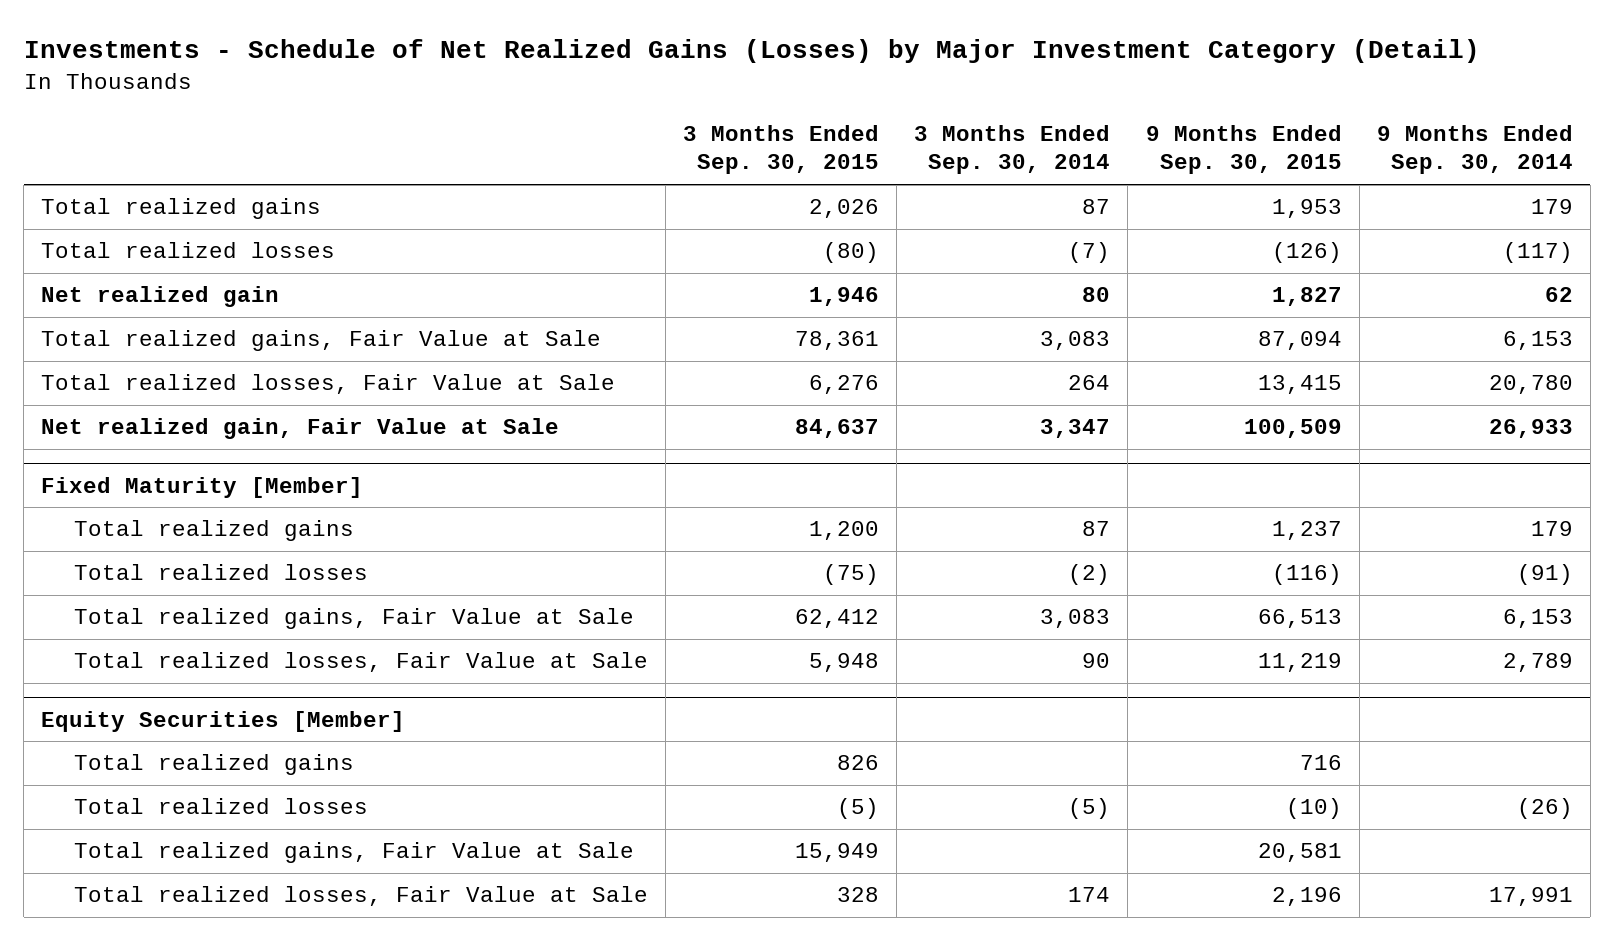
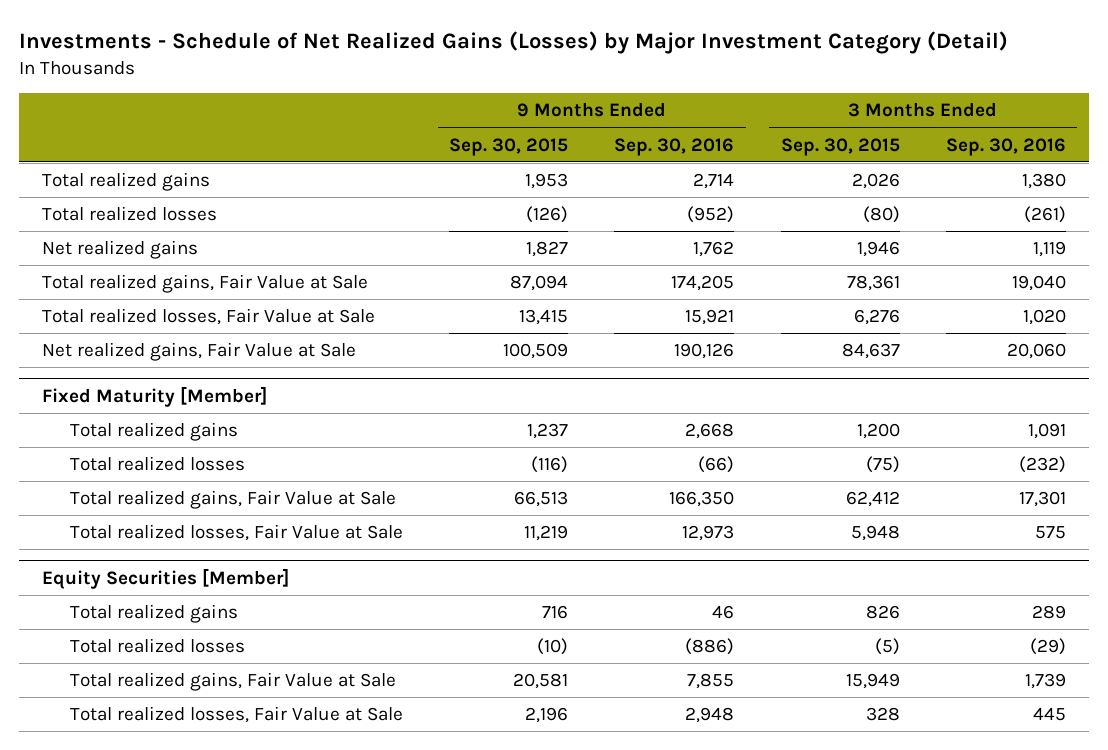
[914,124,1111,175] 3 Months Ended Sep. 30, 2014 -> none
[1376,124,1573,175] 9 Months Ended Sep. 30, 2014 -> none
none -> [614,137,735,156] Sep. 30, 2016
none -> [945,137,1066,156] Sep. 30, 2016
[41,286,280,308] Net realized gain -> [41,240,198,260] Net realized gains
[41,418,560,440] Net realized gain, Fair Value at Sale -> [41,342,356,362] Net realized gains, Fair Value at Sale

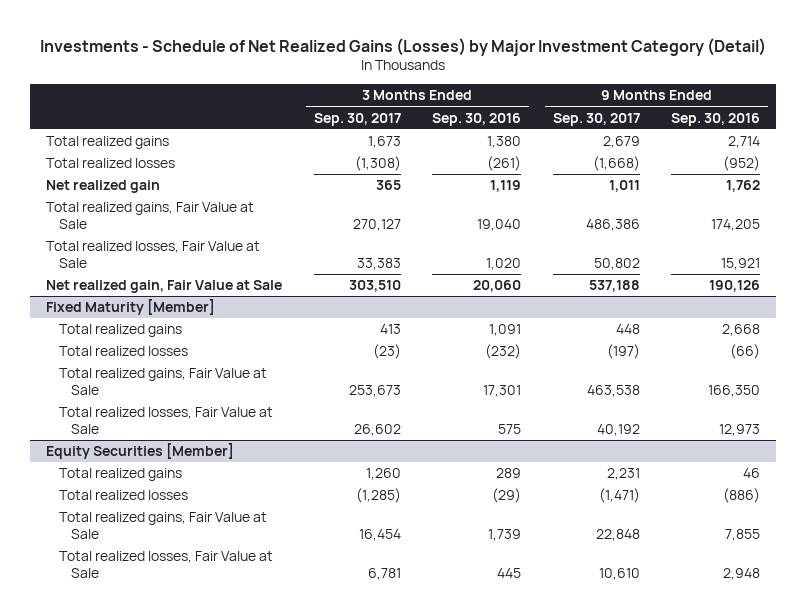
[449,137,569,156] Sep. 30, 2015 -> none
[780,137,900,156] Sep. 30, 2015 -> none
none -> [313,112,401,126] Sep. 30, 2017
none -> [552,112,640,126] Sep. 30, 2017
[41,240,198,260] Net realized gains -> [46,180,161,194] Net realized gain
[41,342,356,362] Net realized gains, Fair Value at Sale -> [46,280,283,294] Net realized gain, Fair Value at Sale

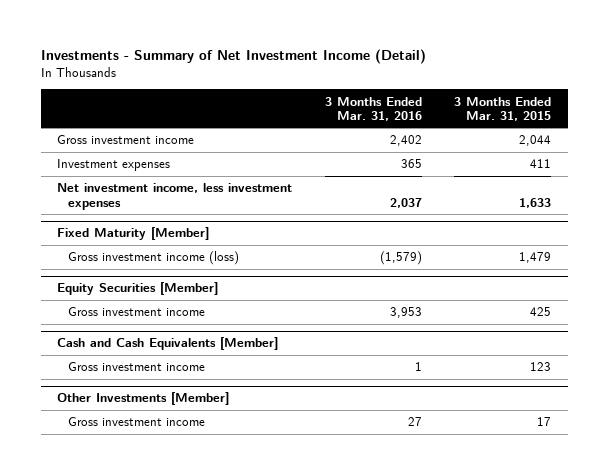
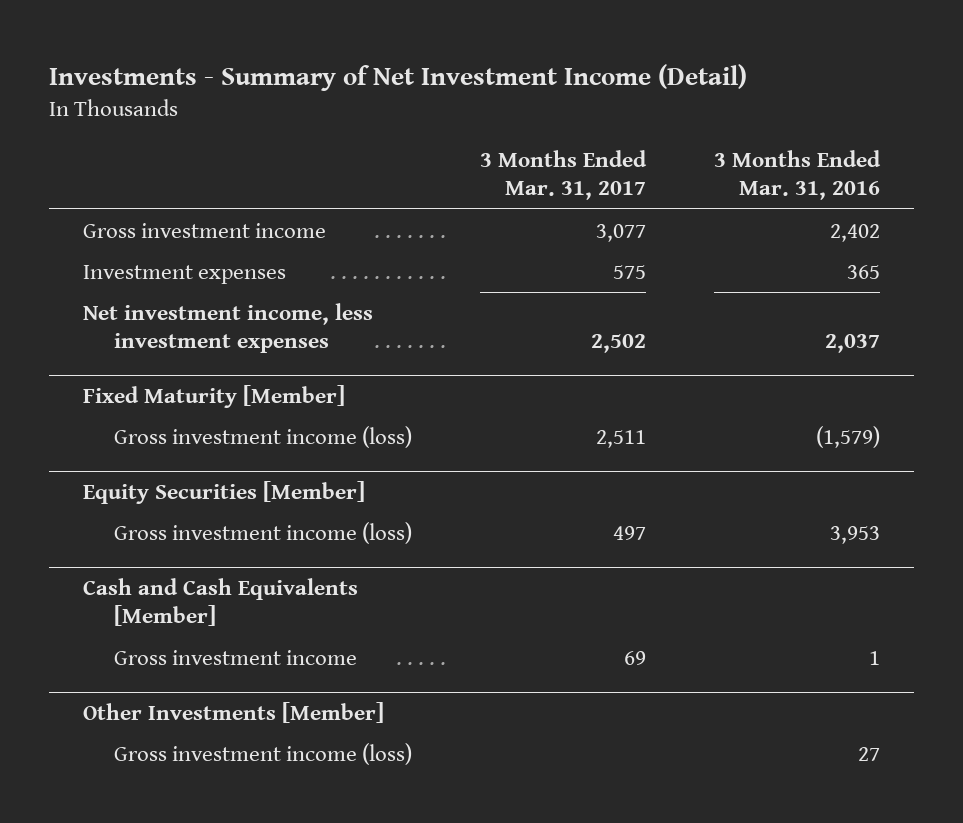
[454,96,552,122] 3 Months Ended Mar. 31, 2015 -> none
none -> [479,149,647,201] 3 Months Ended Mar. 31, 2017
[68,307,206,317] Gross investment income -> [114,521,413,544] Gross investment income (loss)
[68,417,206,427] Gross investment income -> [114,742,413,765] Gross investment income (loss)

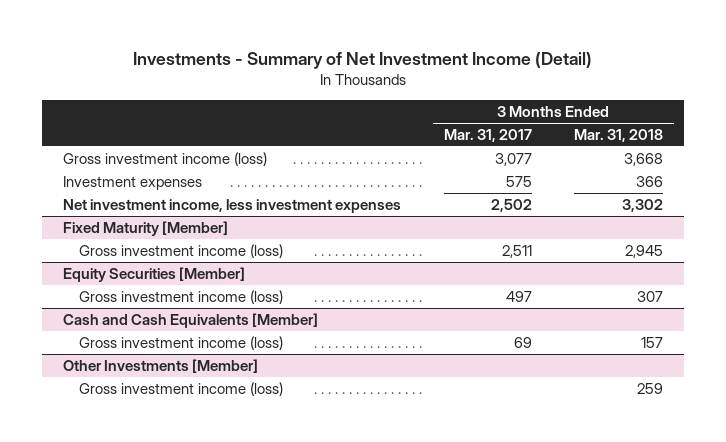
[713,149,881,201] 3 Months Ended Mar. 31, 2016 -> none
none -> [574,128,664,142] Mar. 31, 2018
[82,222,326,238] Gross investment income -> [63,151,268,166] Gross investment income (loss)
[114,649,358,665] Gross investment income -> [79,335,284,350] Gross investment income (loss)

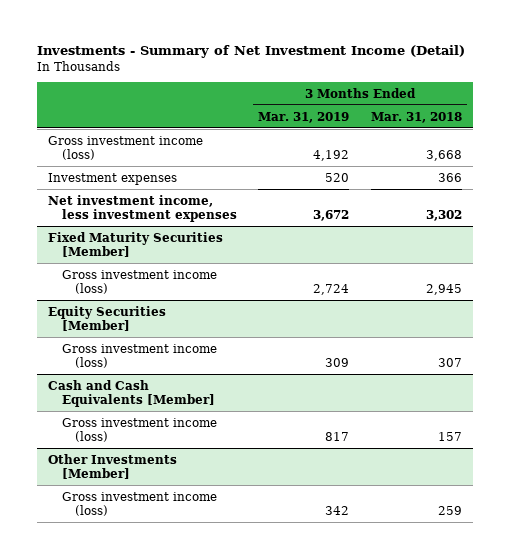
[443,128,532,142] Mar. 31, 2017 -> none
none -> [258,111,350,123] Mar. 31, 2019
[63,220,229,236] Fixed Maturity [Member] -> [48,231,224,257] Fixed Maturity Securities [Member]

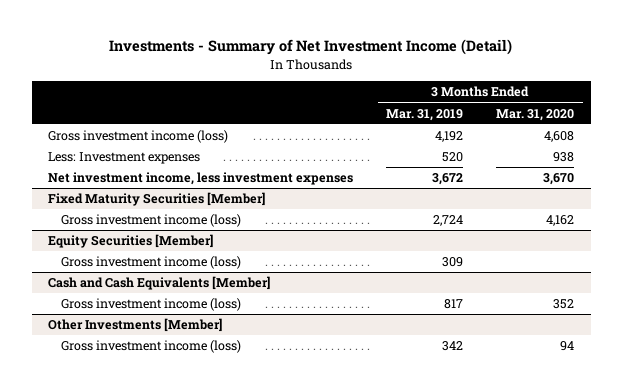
[370,111,462,123] Mar. 31, 2018 -> none
none -> [496,108,575,121] Mar. 31, 2020
[48,172,178,185] Investment expenses -> [48,152,201,165] Less: Investment expenses

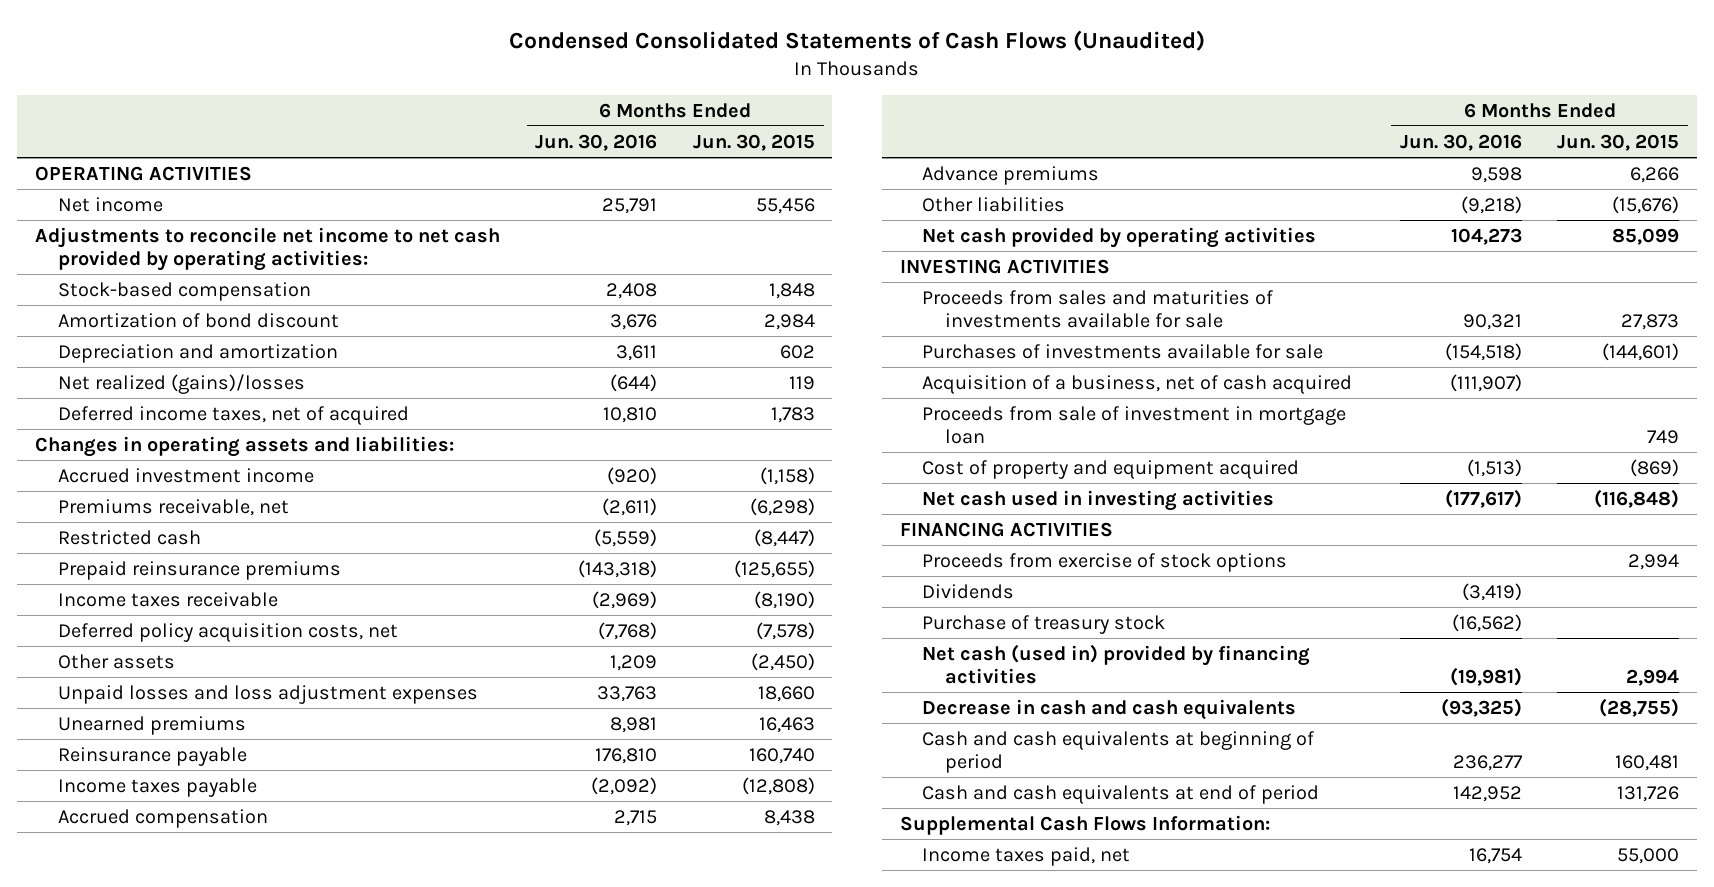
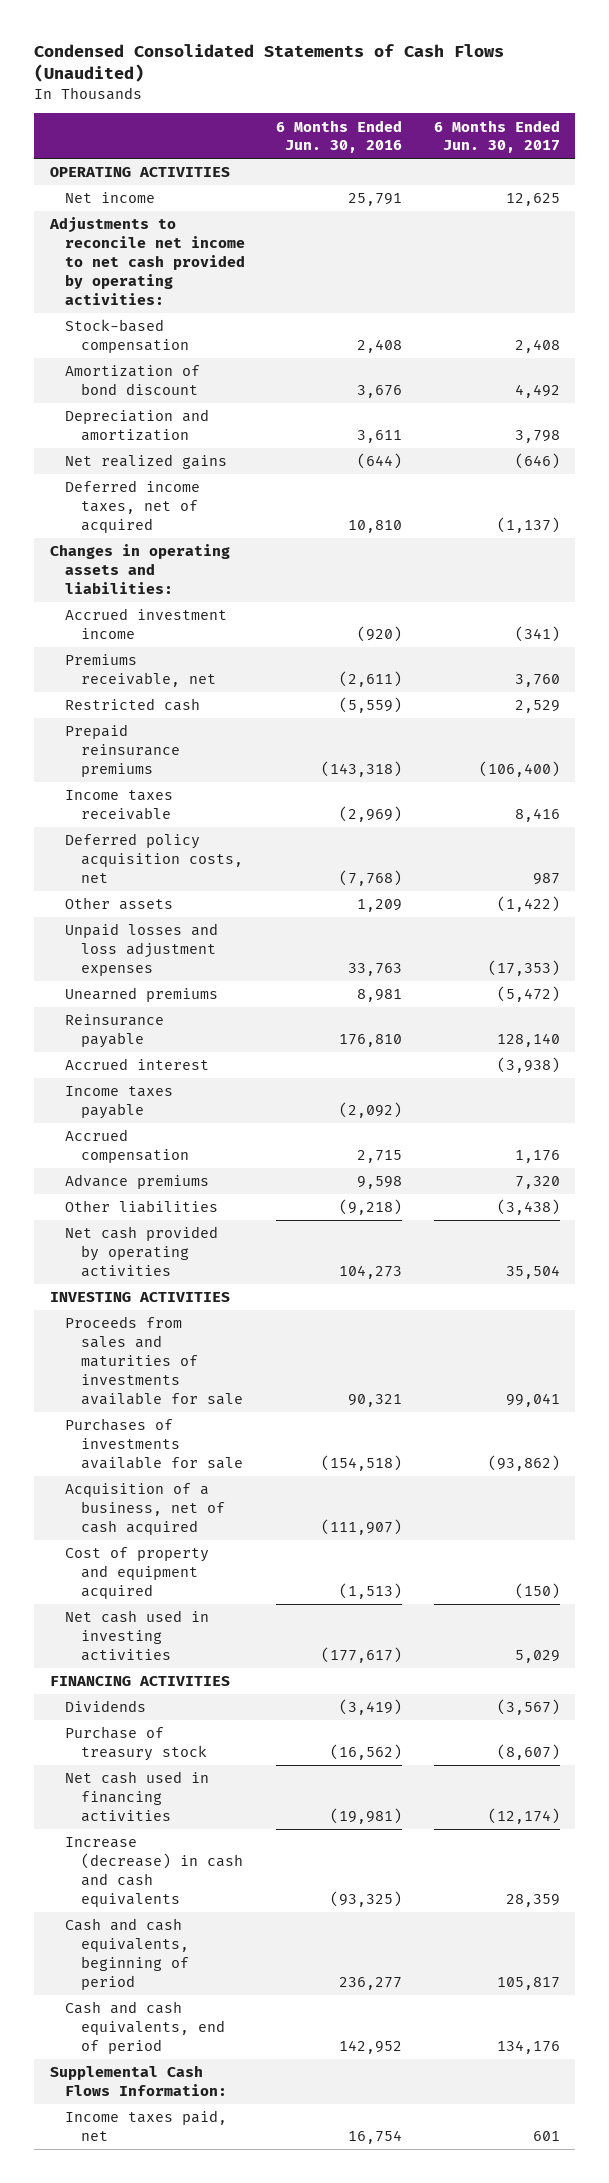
[692,133,815,151] Jun. 30, 2015 -> none
none -> [433,119,560,154] 6 Months Ended Jun. 30, 2017
[57,373,305,394] Net realized (gains)/losses -> [65,454,228,470] Net realized gains
none -> [65,1058,210,1071] Accrued interest
[922,405,1347,445] Proceeds from sale of investment in mortgage loan -> none
[922,552,1288,572] Proceeds from exercise of stock options -> none
[922,643,1311,685] Net cash (used in) provided by financing activities -> [65,1771,210,1822] Net cash used in financing activities
[922,698,1297,720] Decrease in cash and cash equivalents -> [65,1837,243,1907] Increase (decrease) in cash and cash equivalents
[922,730,1315,774] Cash and cash equivalents at beginning of period -> [65,1918,189,1990] Cash and cash equivalents, beginning of period
[922,784,1320,804] Cash and cash equivalents at end of period -> [65,2001,225,2054] Cash and cash equivalents, end of period

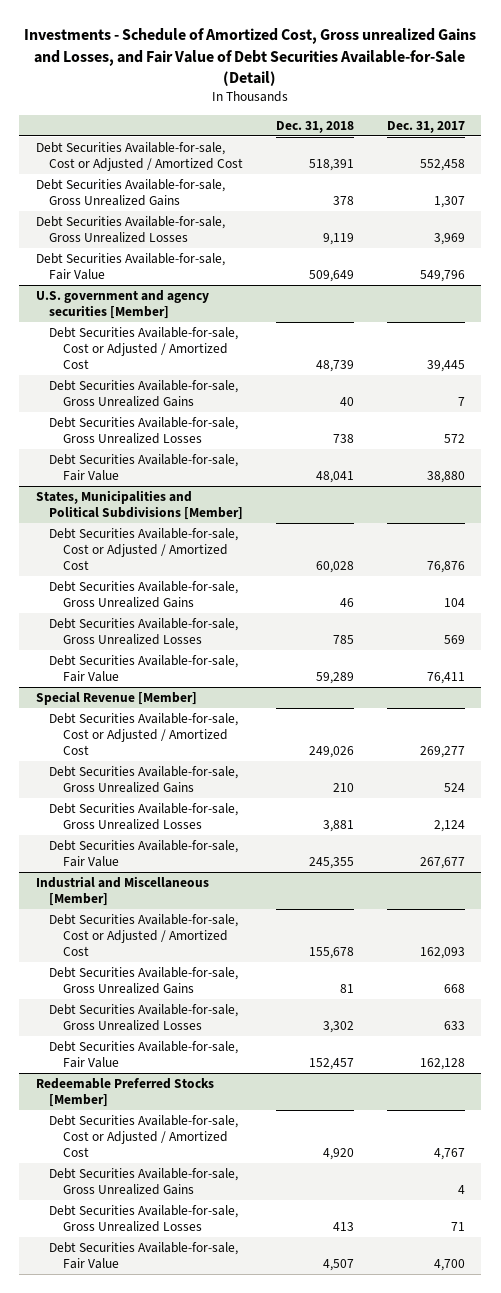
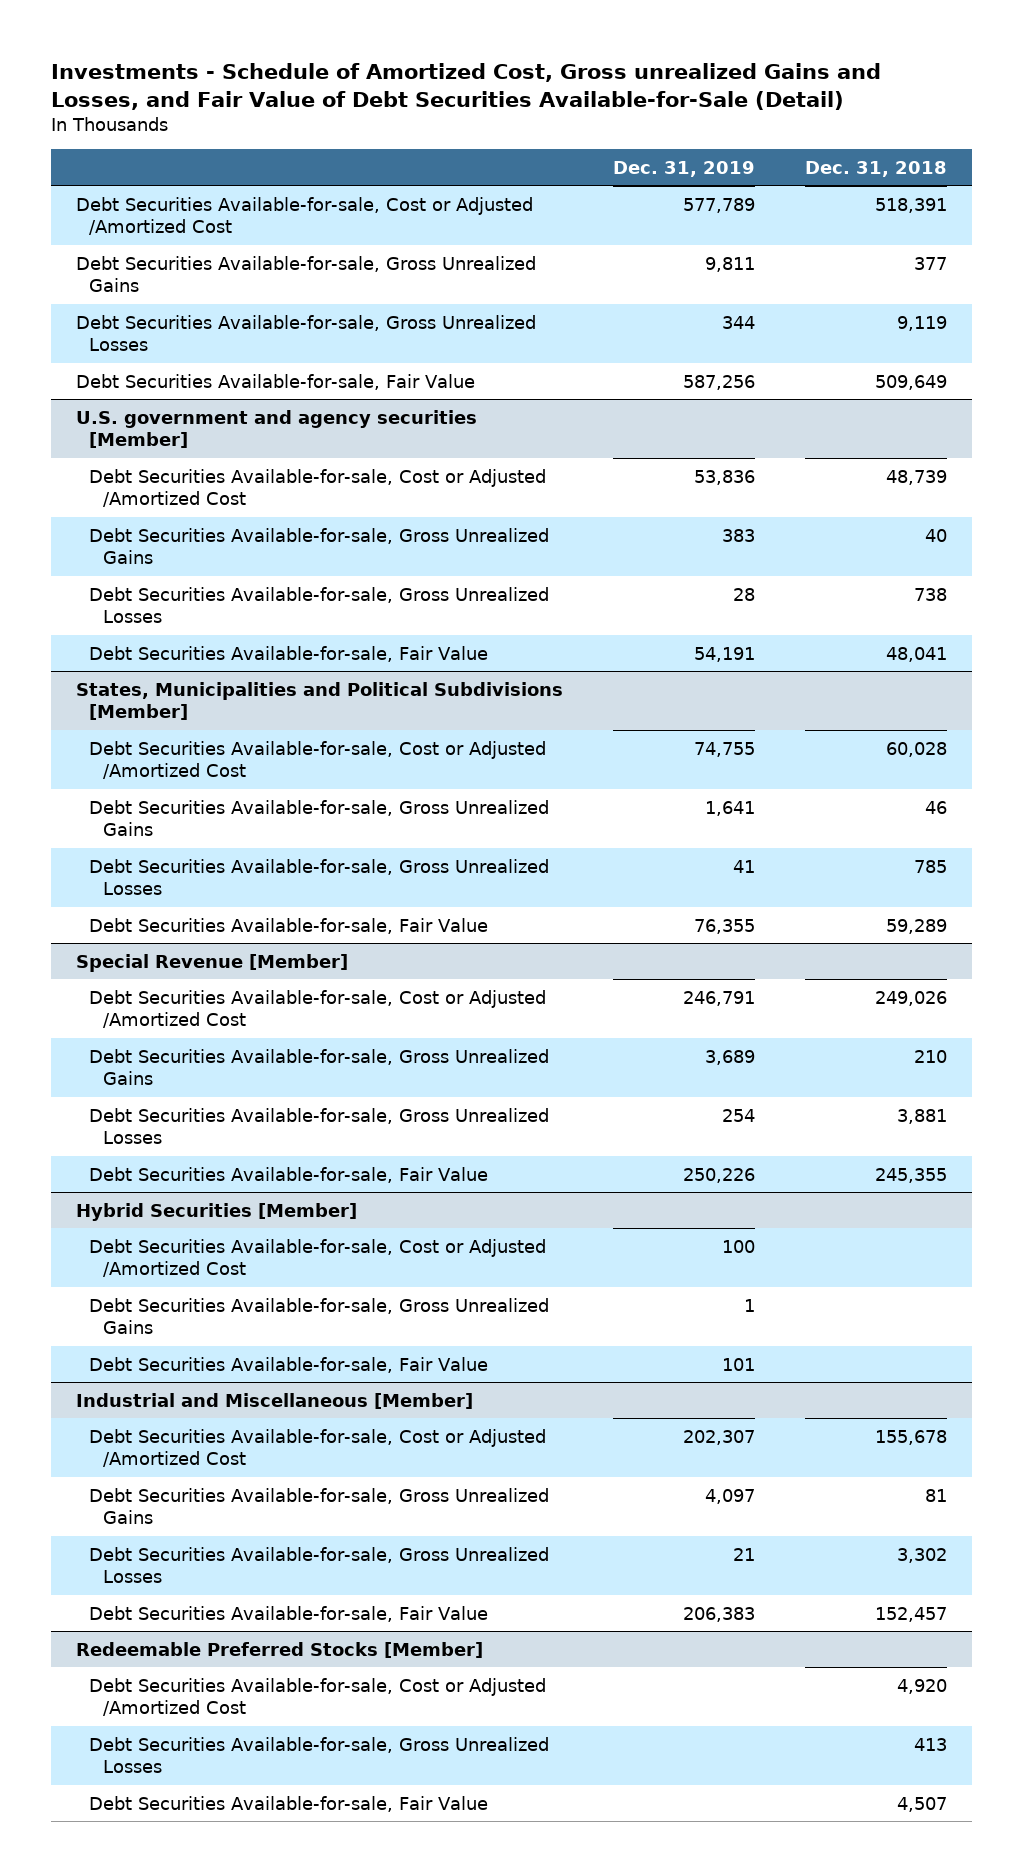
[386,121,465,134] Dec. 31, 2017 -> none
none -> [612,160,755,177] Dec. 31, 2019
[35,141,244,171] Debt Securities Available-for-sale, Cost or Adjusted / Amortized Cost -> [75,196,533,235] Debt Securities Available-for-sale, Cost or Adjusted /Amortized Cost
[333,195,355,205] 378 -> [914,256,948,270] 377
[49,326,239,369] Debt Securities Available-for-sale, Cost or Adjusted / Amortized Cost -> [89,468,547,507] Debt Securities Available-for-sale, Cost or Adjusted /Amortized Cost
[49,527,239,570] Debt Securities Available-for-sale, Cost or Adjusted / Amortized Cost -> [89,740,547,779] Debt Securities Available-for-sale, Cost or Adjusted /Amortized Cost
[49,712,239,755] Debt Securities Available-for-sale, Cost or Adjusted / Amortized Cost -> [89,989,547,1028] Debt Securities Available-for-sale, Cost or Adjusted /Amortized Cost
none -> [75,1202,357,1221] Hybrid Securities [Member]
none -> [89,1238,547,1277] Debt Securities Available-for-sale, Cost or Adjusted /Amortized Cost
none -> [89,1297,550,1334] Debt Securities Available-for-sale, Gross Unrealized Gains
none -> [89,1356,489,1373] Debt Securities Available-for-sale, Fair Value
[49,913,239,956] Debt Securities Available-for-sale, Cost or Adjusted / Amortized Cost -> [89,1428,547,1467] Debt Securities Available-for-sale, Cost or Adjusted /Amortized Cost
[49,1167,239,1195] Debt Securities Available-for-sale, Gross Unrealized Gains -> none
[49,1114,239,1157] Debt Securities Available-for-sale, Cost or Adjusted / Amortized Cost -> [89,1677,547,1716] Debt Securities Available-for-sale, Cost or Adjusted /Amortized Cost

